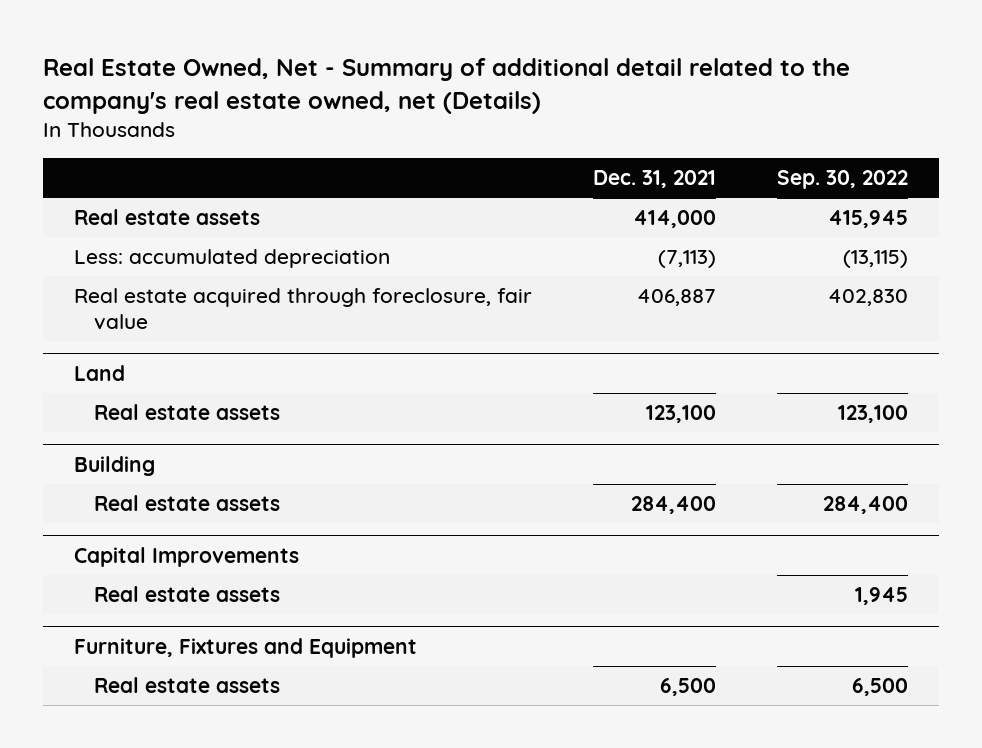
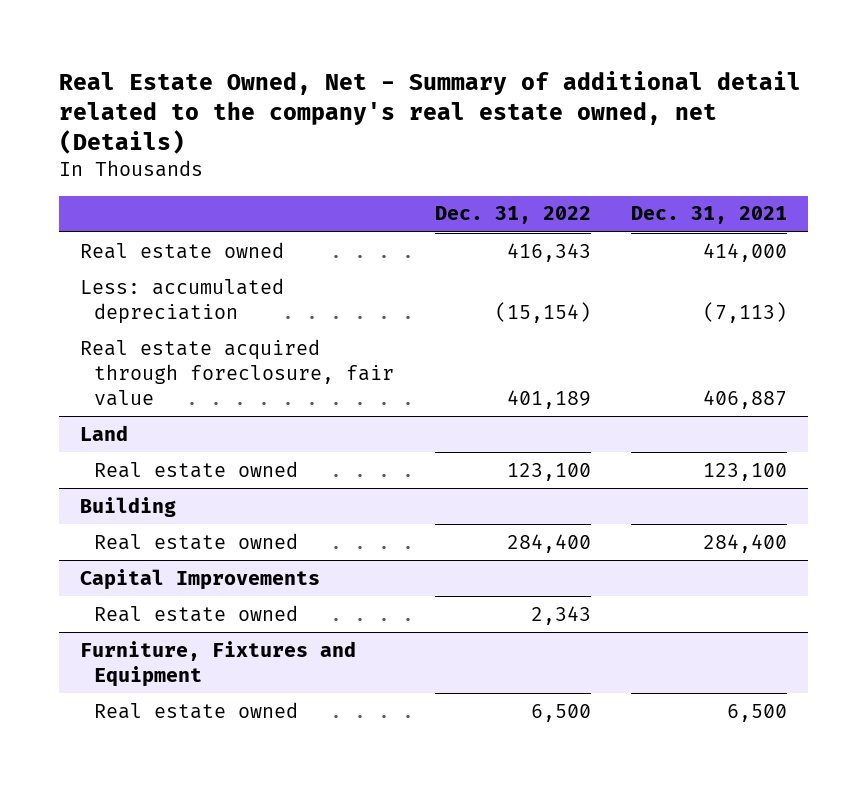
[777,170,909,190] Sep. 30, 2022 -> none
none -> [434,206,591,225] Dec. 31, 2022
[73,209,260,226] Real estate assets -> [79,241,284,259] Real estate owned
[93,404,280,421] Real estate assets -> [94,460,299,478] Real estate owned
[93,495,280,512] Real estate assets -> [94,532,299,550] Real estate owned
[93,586,280,603] Real estate assets -> [94,604,299,622] Real estate owned
[93,677,280,694] Real estate assets -> [94,701,299,719] Real estate owned

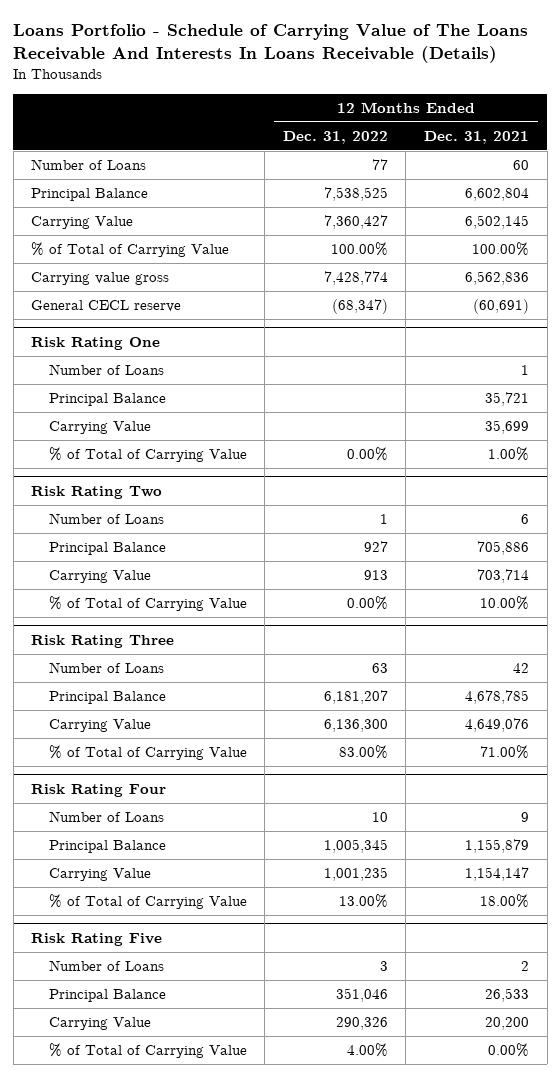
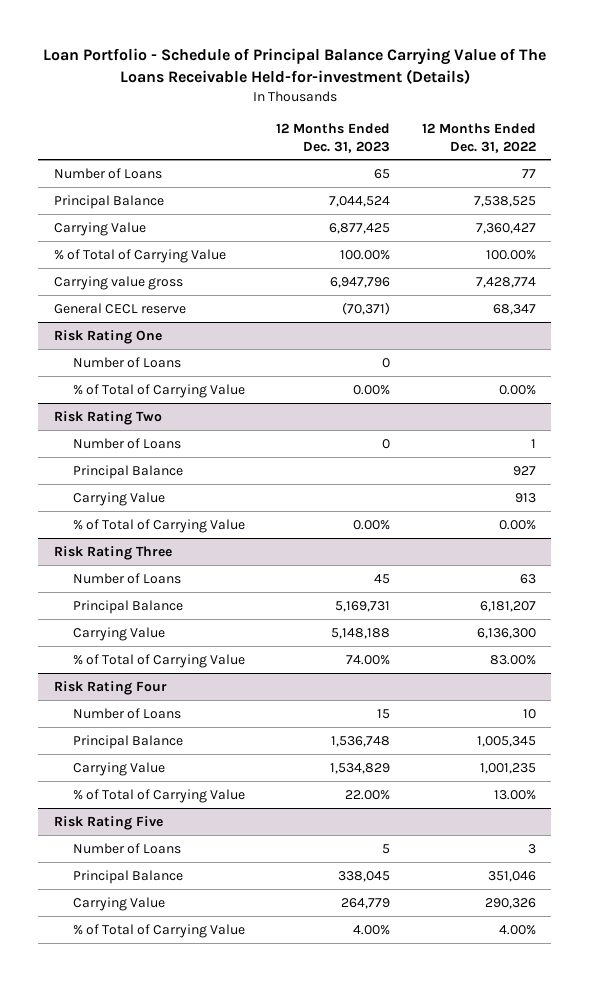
[13,24,529,64] Loans Portfolio - Schedule of Carrying Value of The Loans Receivable And Interests In Loans Receivable (Details) -> [42,47,546,84] Loan Portfolio - Schedule of Principal Balance Carrying Value of The Loans Receivable Held-for-investment (Details)
[423,130,529,144] Dec. 31, 2021 -> none
none -> [276,122,391,153] 12 Months Ended Dec. 31, 2023
[331,299,388,315] (68,347) -> [492,303,536,315] 68,347
[48,393,166,407] Principal Balance -> none
[48,421,151,435] Carrying Value -> none

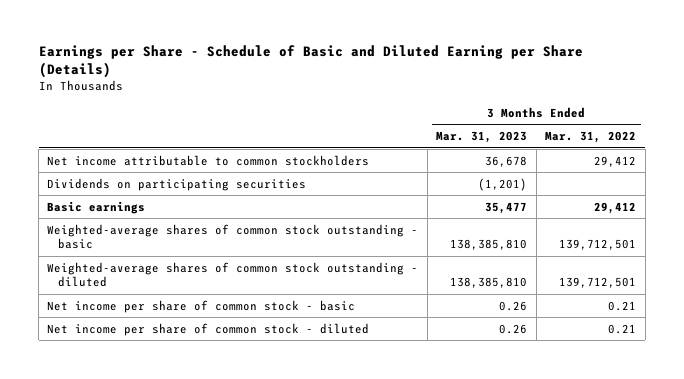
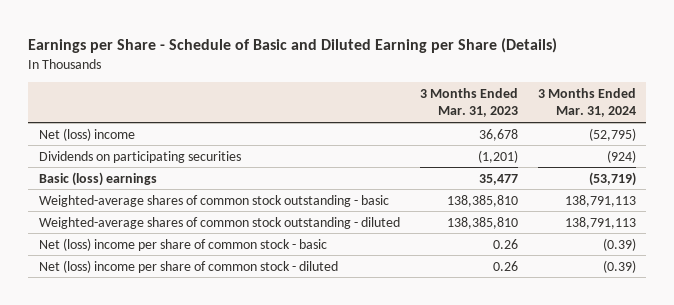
[545,131,637,144] Mar. 31, 2022 -> none
none -> [537,88,636,118] 3 Months Ended Mar. 31, 2024
[47,154,370,166] Net income attributable to common stockholders -> [38,127,135,141] Net (loss) income
[47,200,146,214] Basic earnings -> [38,171,157,186] Basic (loss) earnings
[47,299,356,313] Net income per share of common stock - basic -> [38,237,327,251] Net (loss) income per share of common stock - basic
[47,322,370,336] Net income per share of common stock - diluted -> [38,259,338,273] Net (loss) income per share of common stock - diluted

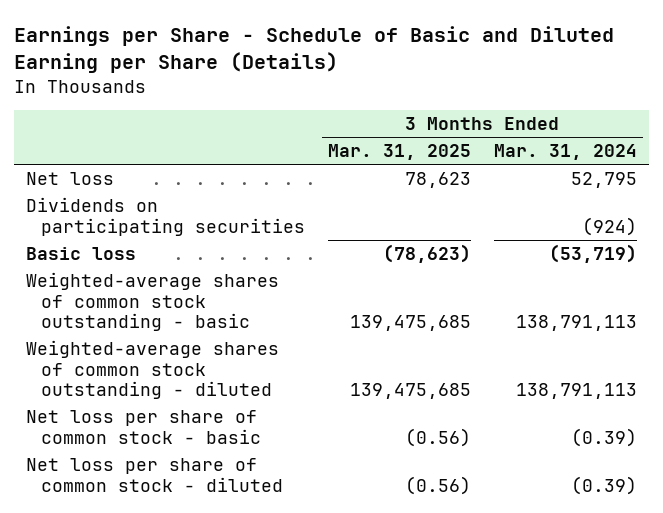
[419,88,518,118] 3 Months Ended Mar. 31, 2023 -> none
none -> [327,144,471,161] Mar. 31, 2025
[38,127,135,141] Net (loss) income -> [26,171,115,185] Net loss
[588,127,636,141] (52,795) -> [570,171,637,188] 52,795
[38,171,157,186] Basic (loss) earnings -> [26,246,137,260] Basic loss
[38,237,327,251] Net (loss) income per share of common stock - basic -> [26,409,261,444] Net loss per share of common stock - basic
[38,259,338,273] Net (loss) income per share of common stock - diluted -> [26,457,283,492] Net loss per share of common stock - diluted

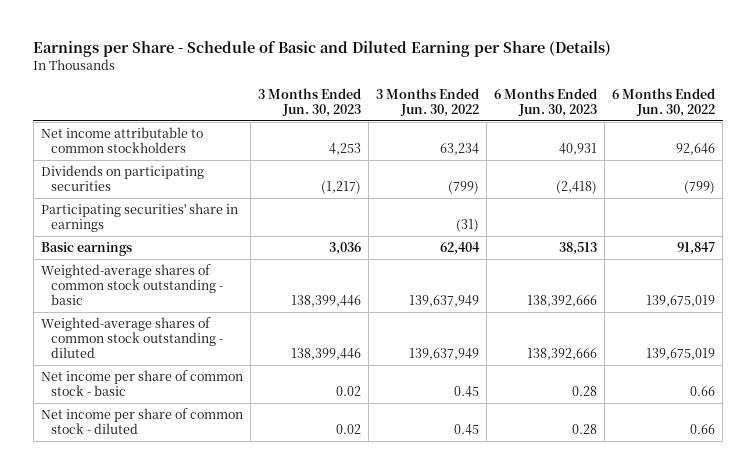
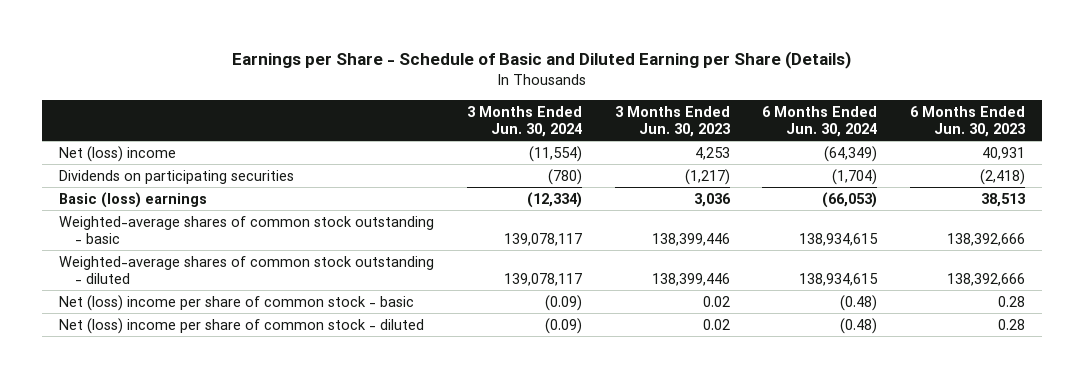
[376,88,480,117] 3 Months Ended Jun. 30, 2022 -> none
[612,88,716,117] 6 Months Ended Jun. 30, 2022 -> none
none -> [466,105,582,137] 3 Months Ended Jun. 30, 2024
none -> [762,105,878,137] 6 Months Ended Jun. 30, 2024
[40,127,203,153] Net income attributable to common stockholders -> [58,145,176,162] Net (loss) income
[40,203,238,232] Participating securities' share in earnings -> none
[40,242,132,257] Basic earnings -> [58,191,207,208] Basic (loss) earnings
[40,370,243,396] Net income per share of common stock - basic -> [58,294,414,311] Net (loss) income per share of common stock - basic
[40,408,243,434] Net income per share of common stock - diluted -> [58,317,424,334] Net (loss) income per share of common stock - diluted

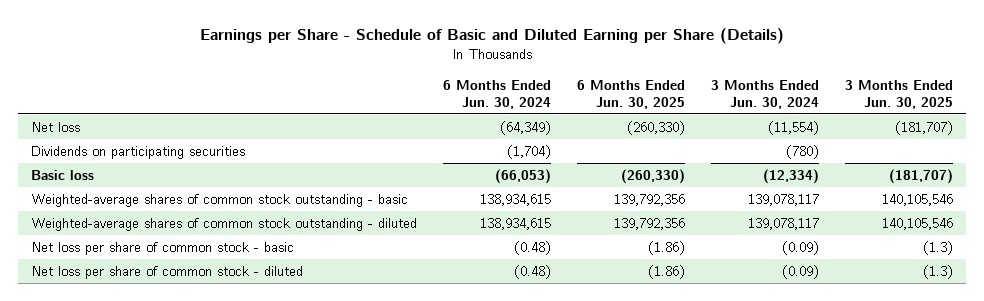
[614,105,730,137] 3 Months Ended Jun. 30, 2023 -> none
[910,105,1026,137] 6 Months Ended Jun. 30, 2023 -> none
none -> [577,80,686,109] 6 Months Ended Jun. 30, 2025
none -> [844,80,953,109] 3 Months Ended Jun. 30, 2025
[58,145,176,162] Net (loss) income -> [31,121,81,132] Net loss
[58,191,207,208] Basic (loss) earnings -> [31,169,95,180] Basic loss
[58,294,414,311] Net (loss) income per share of common stock - basic -> [31,241,295,255] Net loss per share of common stock - basic
[58,317,424,334] Net (loss) income per share of common stock - diluted -> [31,265,304,279] Net loss per share of common stock - diluted

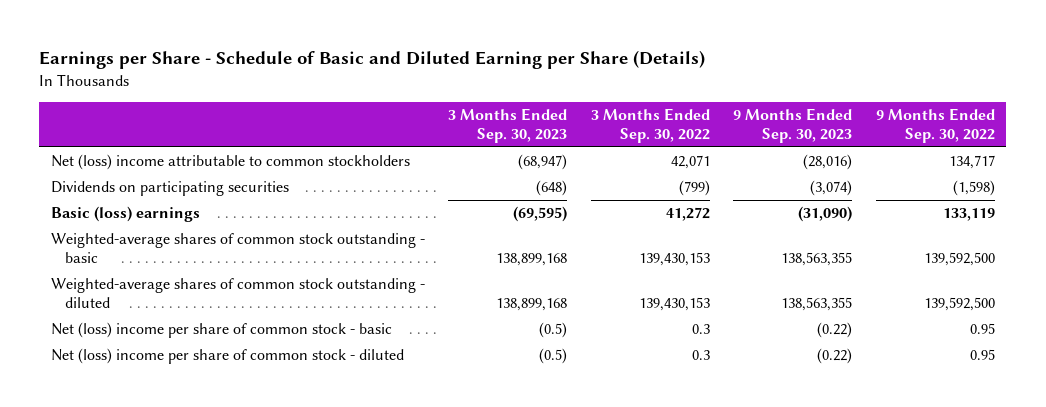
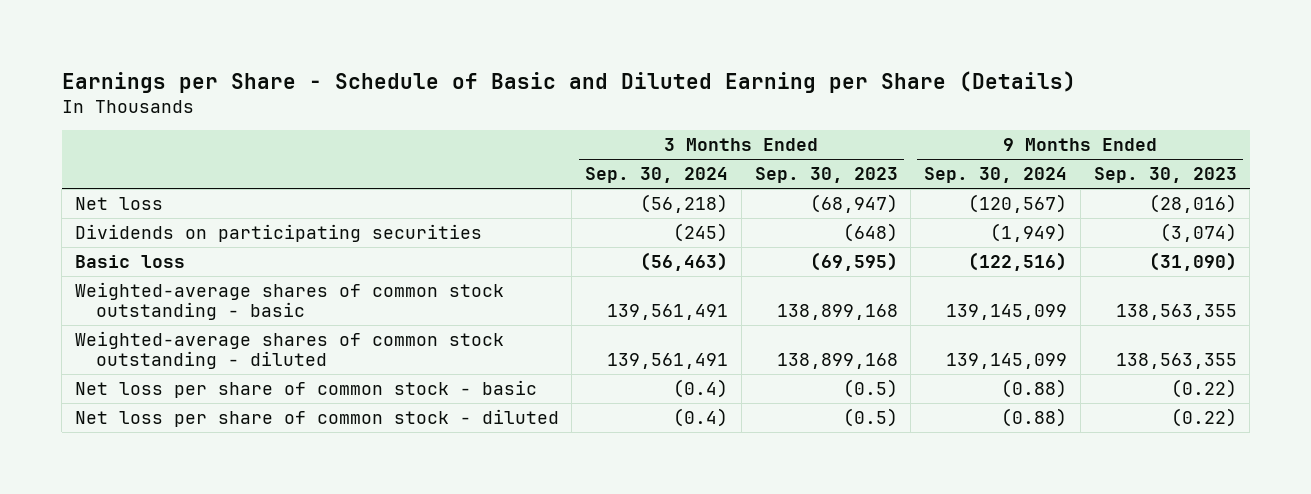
[590,108,710,144] 3 Months Ended Sep. 30, 2022 -> none
[875,108,995,144] 9 Months Ended Sep. 30, 2022 -> none
none -> [585,167,729,184] Sep. 30, 2024
none -> [924,167,1068,184] Sep. 30, 2024
[51,154,411,171] Net (loss) income attributable to common stockholders -> [74,196,163,210] Net loss
[51,206,201,223] Basic (loss) earnings -> [74,254,185,268] Basic loss
[51,322,393,339] Net (loss) income per share of common stock - basic -> [74,379,537,398] Net loss per share of common stock - basic
[51,348,405,365] Net (loss) income per share of common stock - diluted -> [74,408,559,427] Net loss per share of common stock - diluted

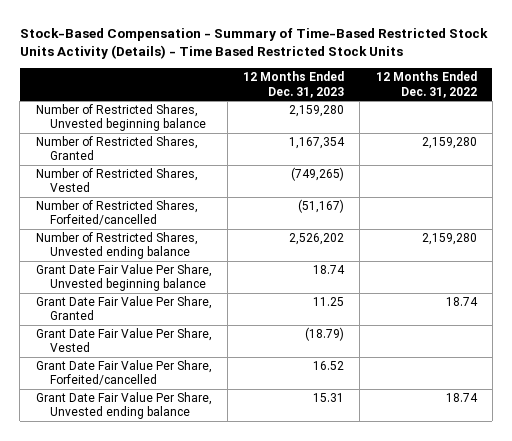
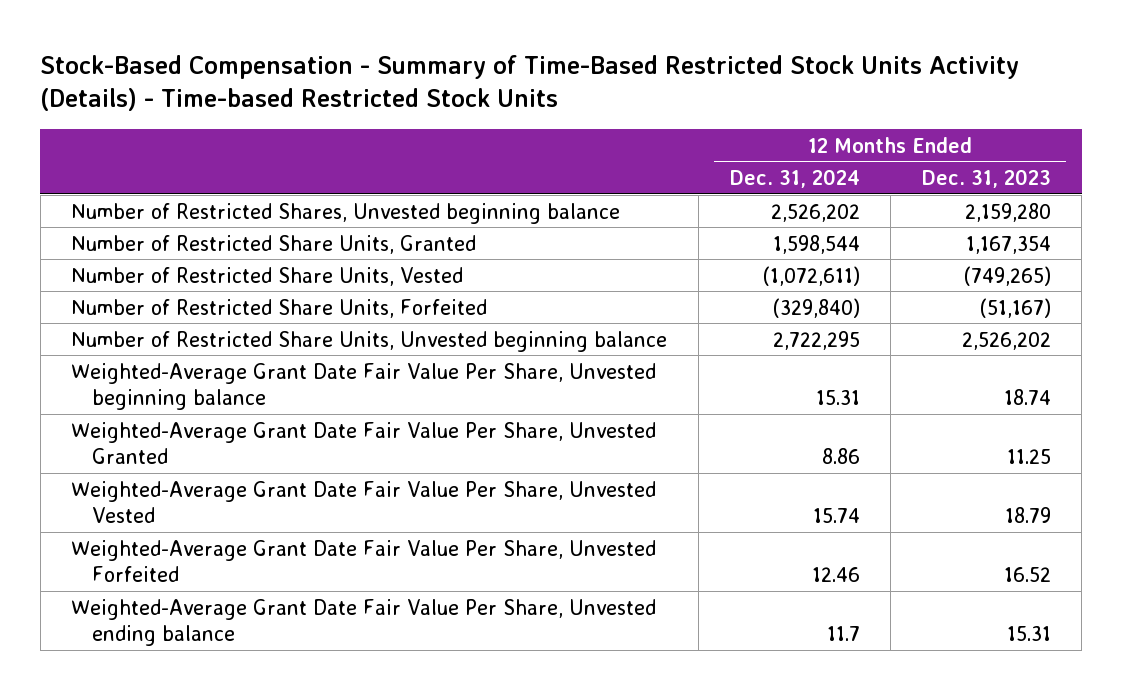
[19,28,488,60] Stock-Based Compensation - Summary of Time-Based Restricted Stock Units Activity (Details) - Time Based Restricted Stock Units -> [40,54,1020,112] Stock-Based Compensation - Summary of Time-Based Restricted Stock Units Activity (Details) - Time-based Restricted Stock Units
[375,71,477,98] 12 Months Ended Dec. 31, 2022 -> none
none -> [729,168,860,188] Dec. 31, 2024
[35,136,198,161] Number of Restricted Shares, Granted -> [71,234,477,254] Number of Restricted Share Units, Granted
[35,168,198,193] Number of Restricted Shares, Vested -> [71,266,464,286] Number of Restricted Share Units, Vested
[35,200,198,226] Number of Restricted Shares, Forfeited/cancelled -> [71,298,488,318] Number of Restricted Share Units, Forfeited
[35,232,198,260] Number of Restricted Shares, Unvested ending balance -> [71,330,668,352] Number of Restricted Share Units, Unvested beginning balance
[35,264,212,292] Grant Date Fair Value Per Share, Unvested beginning balance -> [71,362,657,410] Weighted-Average Grant Date Fair Value Per Share, Unvested beginning balance
[35,296,212,321] Grant Date Fair Value Per Share, Granted -> [71,421,657,464] Weighted-Average Grant Date Fair Value Per Share, Unvested Granted
[35,328,212,353] Grant Date Fair Value Per Share, Vested -> [71,480,657,523] Weighted-Average Grant Date Fair Value Per Share, Unvested Vested
[305,327,345,342] (18.79) -> [1004,506,1051,523] 18.79
[35,360,212,386] Grant Date Fair Value Per Share, Forfeited/cancelled -> [71,539,657,582] Weighted-Average Grant Date Fair Value Per Share, Unvested Forfeited
[35,392,212,420] Grant Date Fair Value Per Share, Unvested ending balance -> [71,598,657,646] Weighted-Average Grant Date Fair Value Per Share, Unvested ending balance

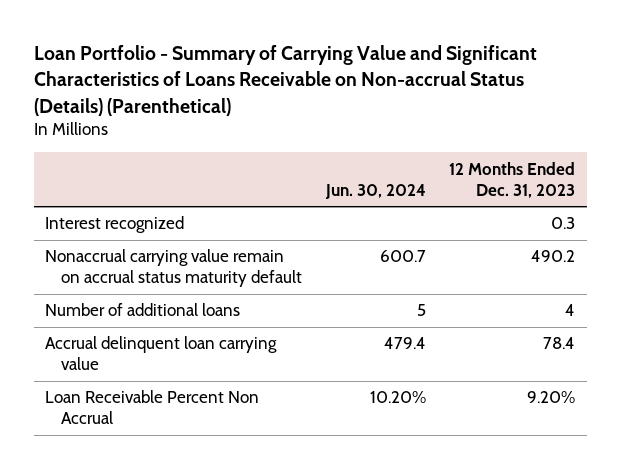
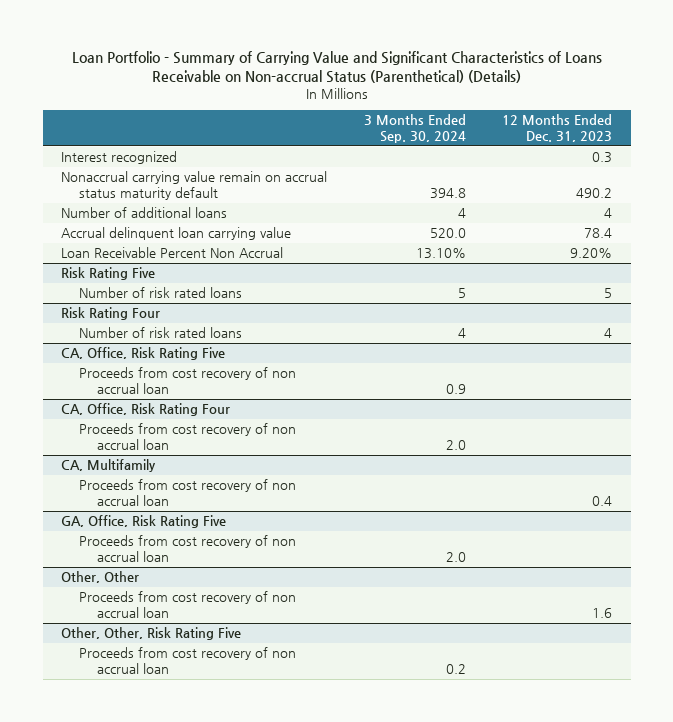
[33,44,537,116] Loan Portfolio - Summary of Carrying Value and Significant Characteristics of Loans Receivable on Non-accrual Status (Details) (Parenthetical) -> [71,50,602,84] Loan Portfolio - Summary of Carrying Value and Significant Characteristics of Loans Receivable on Non-accrual Status (Parenthetical) (Details)
[324,183,426,199] Jun. 30, 2024 -> none
none -> [363,114,466,144] 3 Months Ended Sep. 30, 2024
none -> [61,267,156,281] Risk Rating Five
none -> [78,287,242,299] Number of risk rated loans
none -> [61,307,161,321] Risk Rating Four
none -> [78,327,242,339] Number of risk rated loans
none -> [61,347,226,361] CA, Office, Risk Rating Five
none -> [78,367,296,395] Proceeds from cost recovery of non accrual loan
none -> [61,403,231,417] CA, Office, Risk Rating Four
none -> [78,423,296,451] Proceeds from cost recovery of non accrual loan
none -> [61,459,157,473] CA, Multifamily
none -> [78,479,296,507] Proceeds from cost recovery of non accrual loan
none -> [61,515,227,529] GA, Office, Risk Rating Five
none -> [78,535,296,563] Proceeds from cost recovery of non accrual loan
none -> [61,571,140,584] Other, Other
none -> [78,591,296,619] Proceeds from cost recovery of non accrual loan
none -> [61,627,242,641] Other, Other, Risk Rating Five
none -> [78,647,296,675] Proceeds from cost recovery of non accrual loan

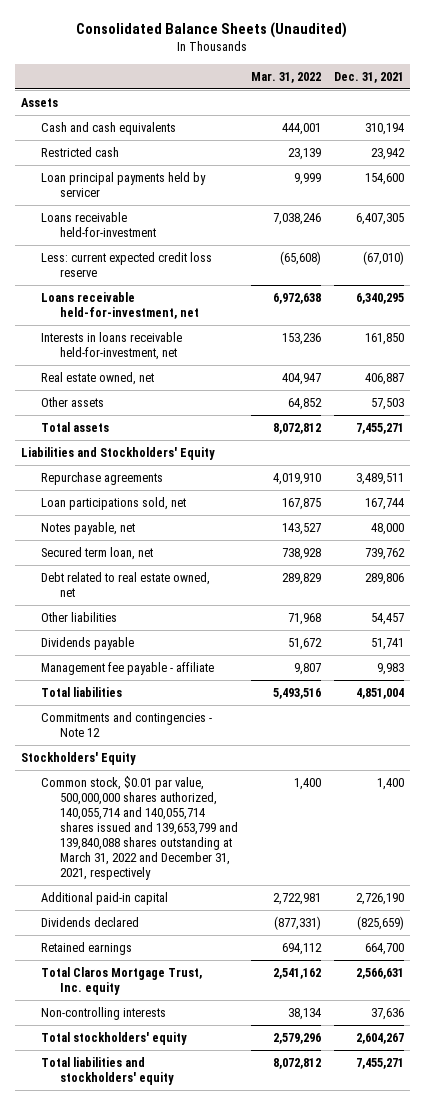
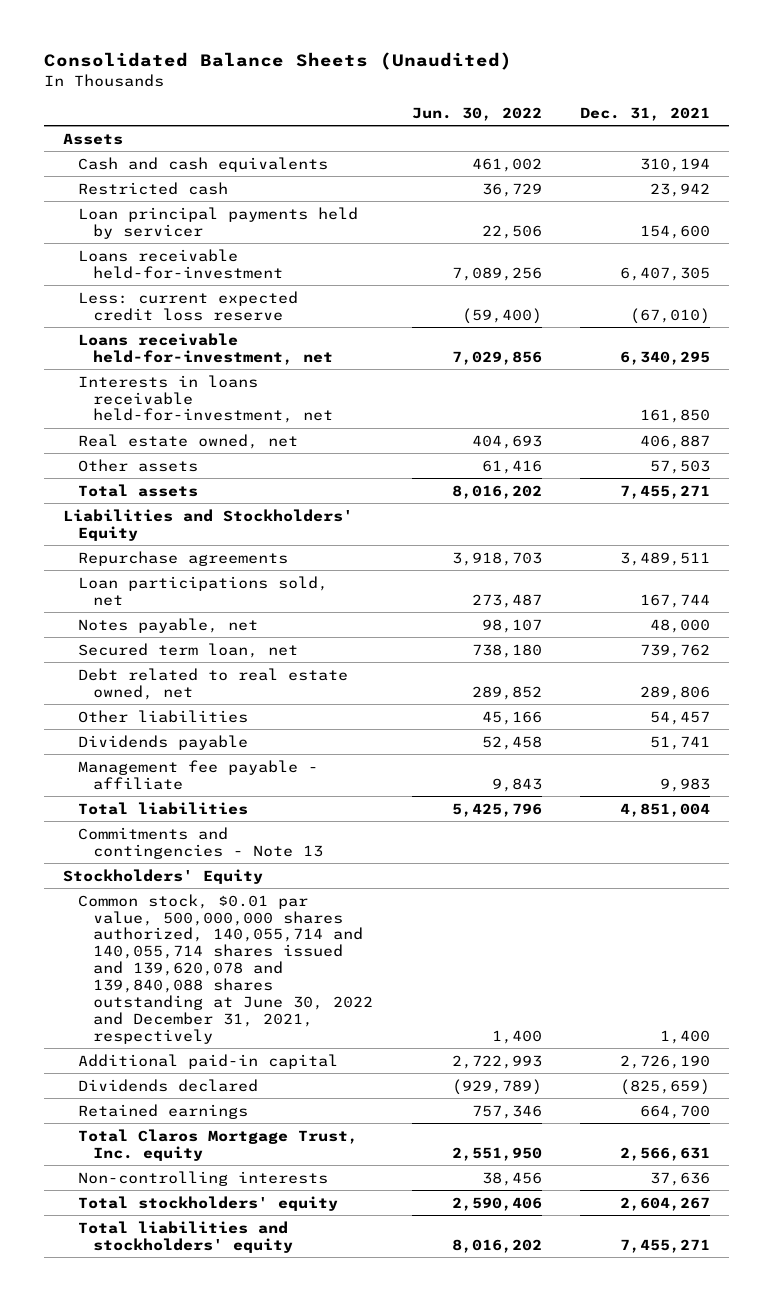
[250,71,321,83] Mar. 31, 2022 -> none
none -> [411,106,542,121] Jun. 30, 2022
[40,711,212,737] Commitments and contingencies - Note 12 -> [78,826,323,859] Commitments and contingencies - Note 13
[40,775,239,881] Common stock, $0.01 par value, 500,000,000 shares authorized, 140,055,714 and 140,055,714 shares issued and 139,653,799 and 139,840,088 shares outstanding at March 31, 2022 and December 31, 2021, respectively -> [78,893,373,1044] Common stock, $0.01 par value, 500,000,000 shares authorized, 140,055,714 and 140,055,714 shares issued and 139,620,078 and 139,840,088 shares outstanding at June 30, 2022 and December 31, 2021, respectively

